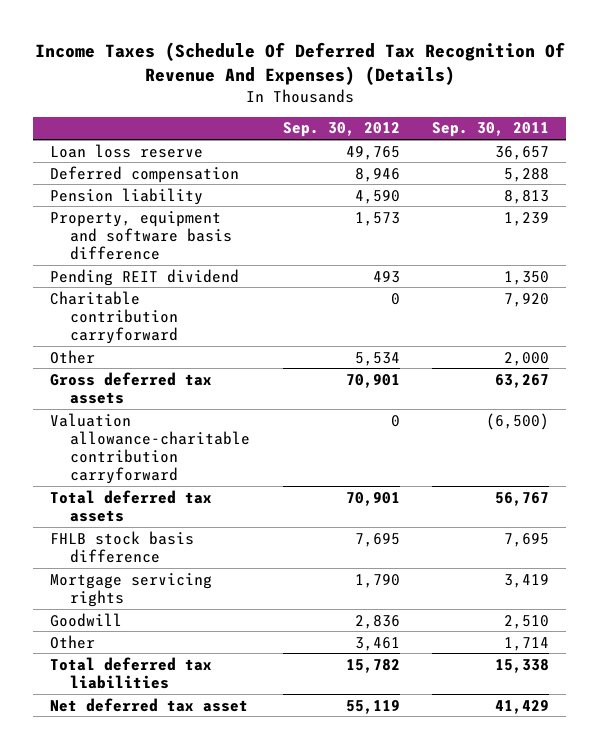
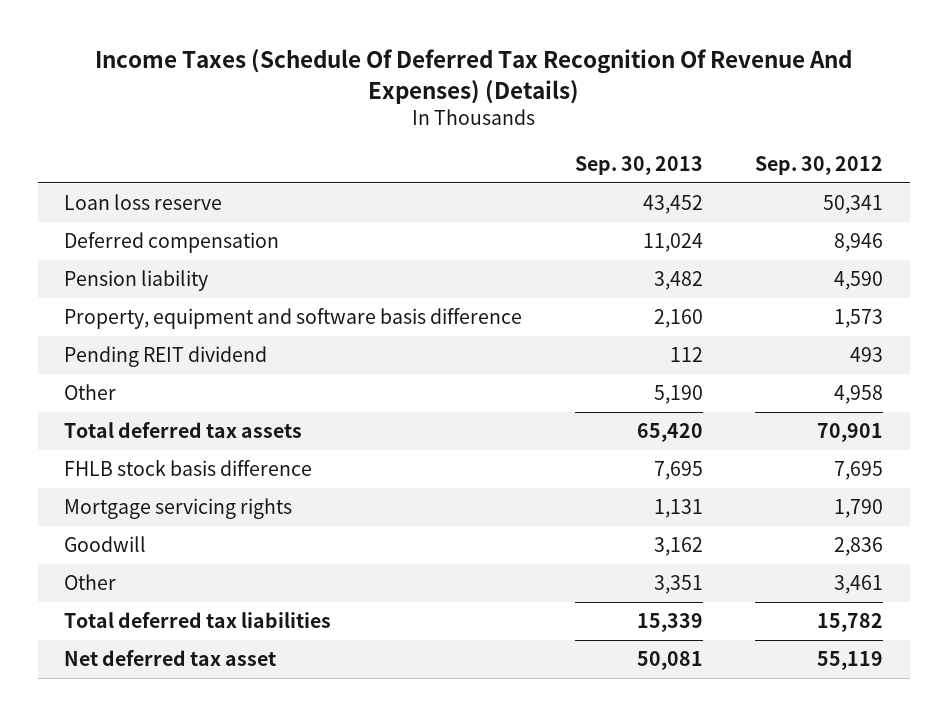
[432,122,550,138] Sep. 30, 2011 -> none
none -> [574,155,703,175] Sep. 30, 2013
[345,145,400,160] 49,765 -> [823,195,884,215] 50,341
[49,290,178,345] Charitable contribution carryforward -> none
[49,371,212,404] Gross deferred tax assets -> none
[49,412,250,485] Valuation allowance-charitable contribution carryforward -> none
[354,351,400,366] 5,534 -> [834,385,884,405] 4,958

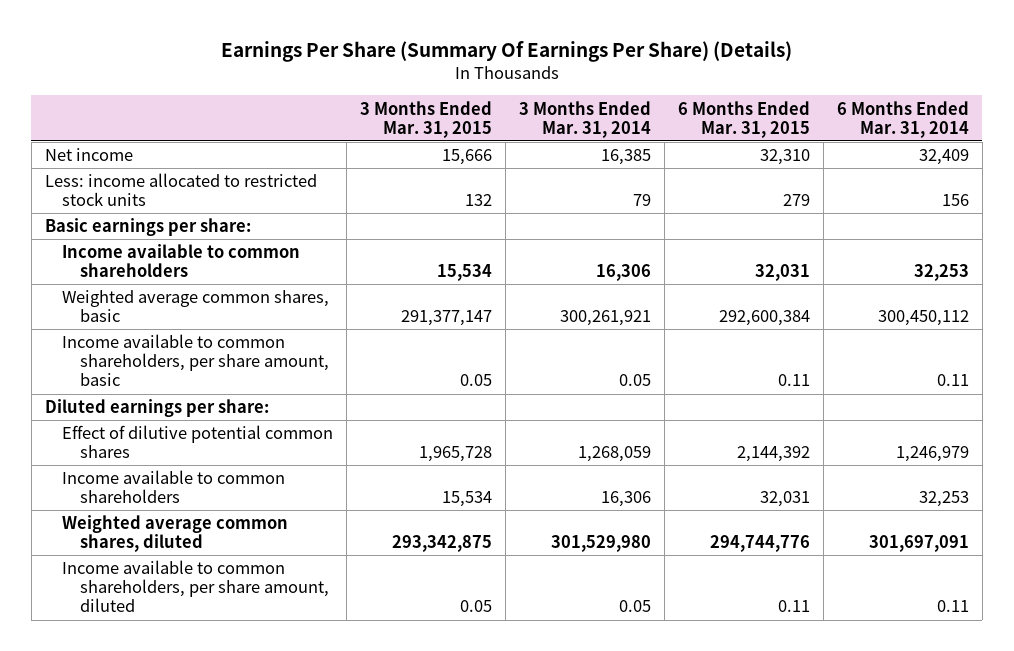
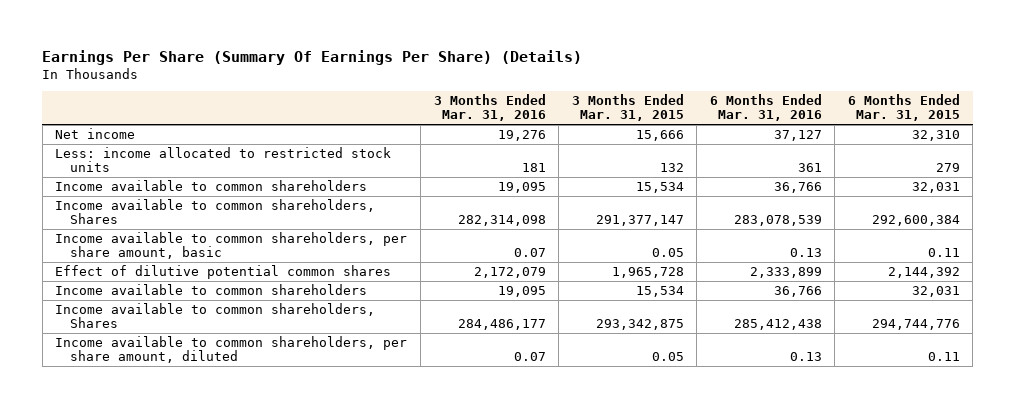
[518,100,651,138] 3 Months Ended Mar. 31, 2014 -> none
[836,100,969,138] 6 Months Ended Mar. 31, 2014 -> none
none -> [433,93,546,122] 3 Months Ended Mar. 31, 2016
none -> [709,93,822,122] 6 Months Ended Mar. 31, 2016
[44,218,251,237] Basic earnings per share: -> none
[62,290,330,323] Weighted average common shares, basic -> [55,198,376,225] Income available to common shareholders, Shares
[44,399,269,418] Diluted earnings per share: -> none
[62,515,289,553] Weighted average common shares, diluted -> [55,302,376,329] Income available to common shareholders, Shares

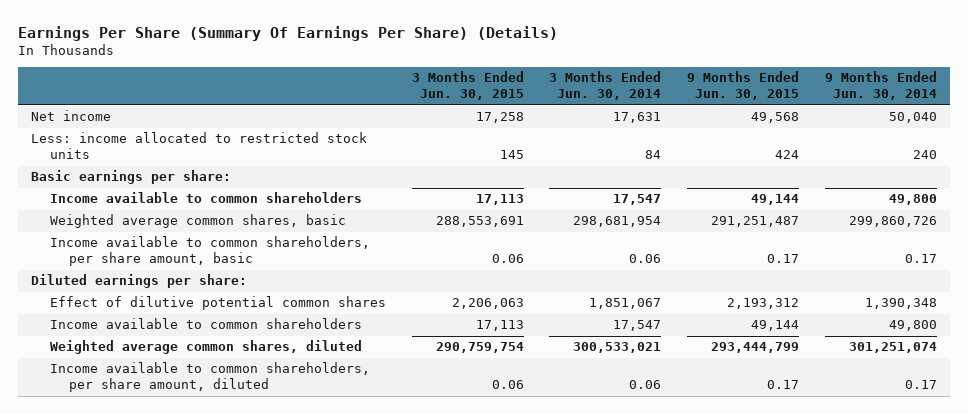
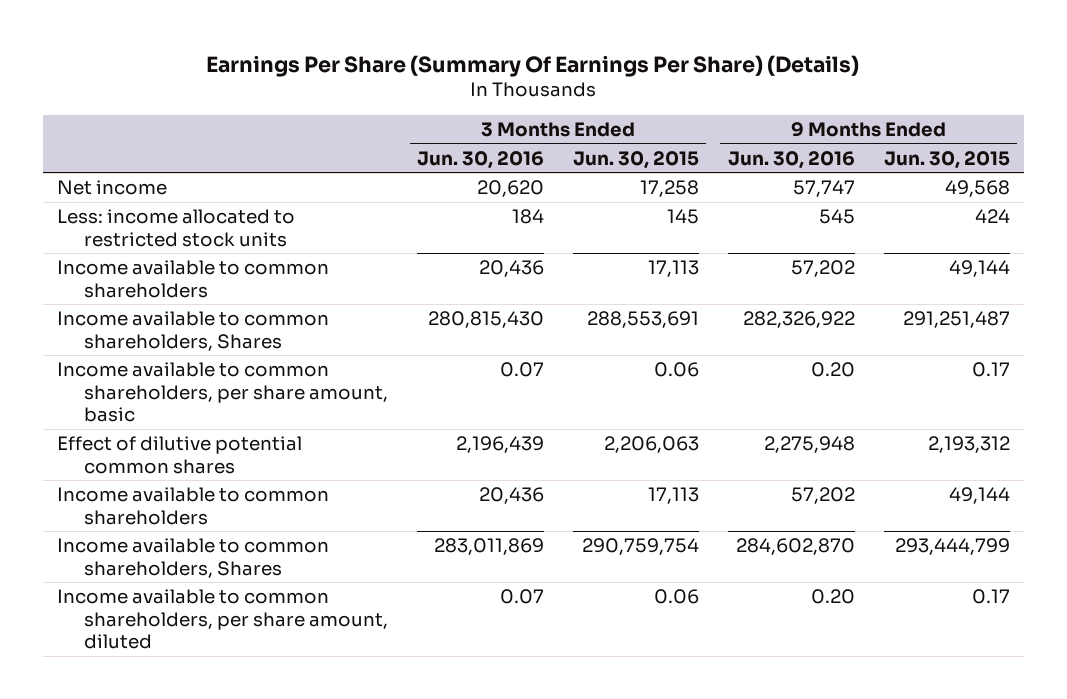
[549,71,662,101] 3 Months Ended Jun. 30, 2014 -> none
[824,71,937,101] 9 Months Ended Jun. 30, 2014 -> none
none -> [416,150,544,169] Jun. 30, 2016
none -> [727,150,855,169] Jun. 30, 2016
[31,170,232,185] Basic earnings per share: -> none
[50,214,347,229] Weighted average common shares, basic -> [57,311,330,351] Income available to common shareholders, Shares
[31,274,248,289] Diluted earnings per share: -> none
[50,340,363,355] Weighted average common shares, diluted -> [57,538,330,578] Income available to common shareholders, Shares

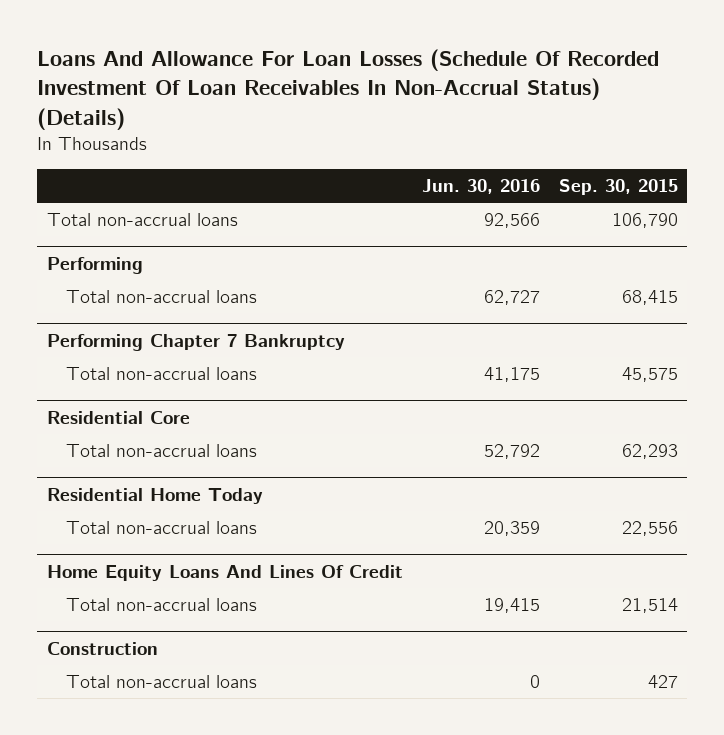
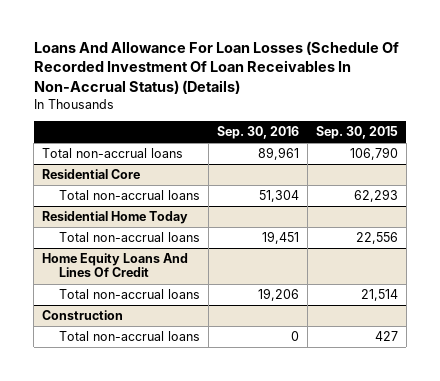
[421,178,540,194] Jun. 30, 2016 -> none
none -> [216,126,299,140] Sep. 30, 2016
[46,257,143,275] Performing -> none
[65,290,257,304] Total non-accrual loans -> none
[46,334,345,352] Performing Chapter 7 Bankruptcy -> none
[65,367,257,381] Total non-accrual loans -> none

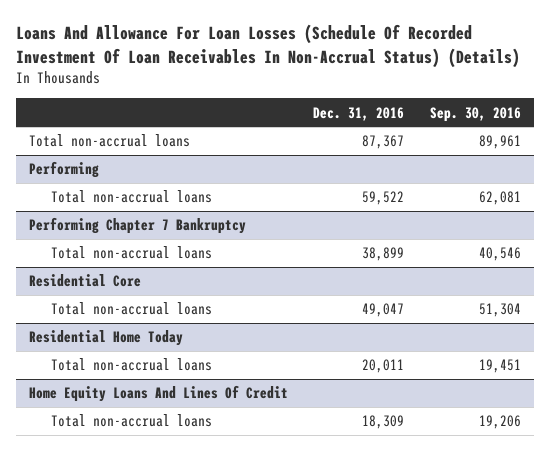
[315,126,398,140] Sep. 30, 2015 -> none
none -> [313,106,405,121] Dec. 31, 2016
none -> [28,161,99,179] Performing
none -> [50,190,212,204] Total non-accrual loans
none -> [28,217,246,235] Performing Chapter 7 Bankruptcy
none -> [50,246,212,260] Total non-accrual loans
[42,310,124,321] Construction -> none
[58,331,200,342] Total non-accrual loans -> none

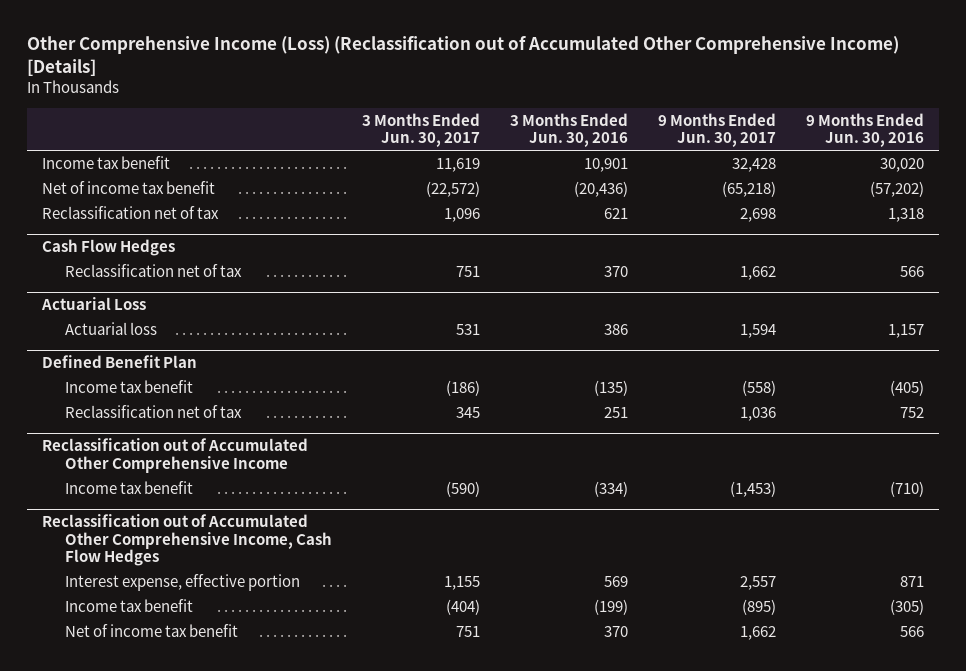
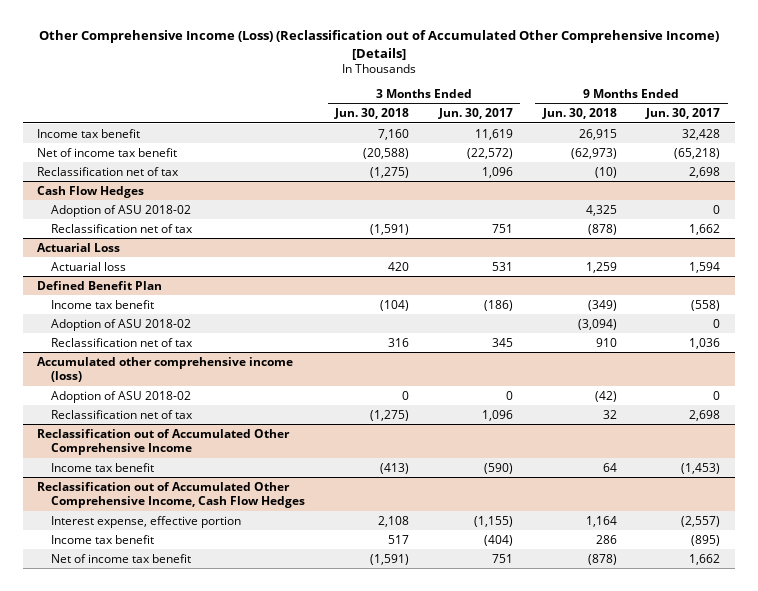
[510,113,629,148] 3 Months Ended Jun. 30, 2016 -> none
[806,113,925,148] 9 Months Ended Jun. 30, 2016 -> none
none -> [334,108,410,120] Jun. 30, 2018
none -> [541,108,617,120] Jun. 30, 2018
none -> [51,204,192,217] Adoption of ASU 2018-02
none -> [51,318,192,331] Adoption of ASU 2018-02
none -> [37,356,294,383] Accumulated other comprehensive income (loss)
none -> [51,390,192,403] Adoption of ASU 2018-02
none -> [51,409,194,419] Reclassification net of tax
[443,575,480,590] 1,155 -> [473,515,513,527] (1,155)
[740,575,777,590] 2,557 -> [681,515,721,527] (2,557)

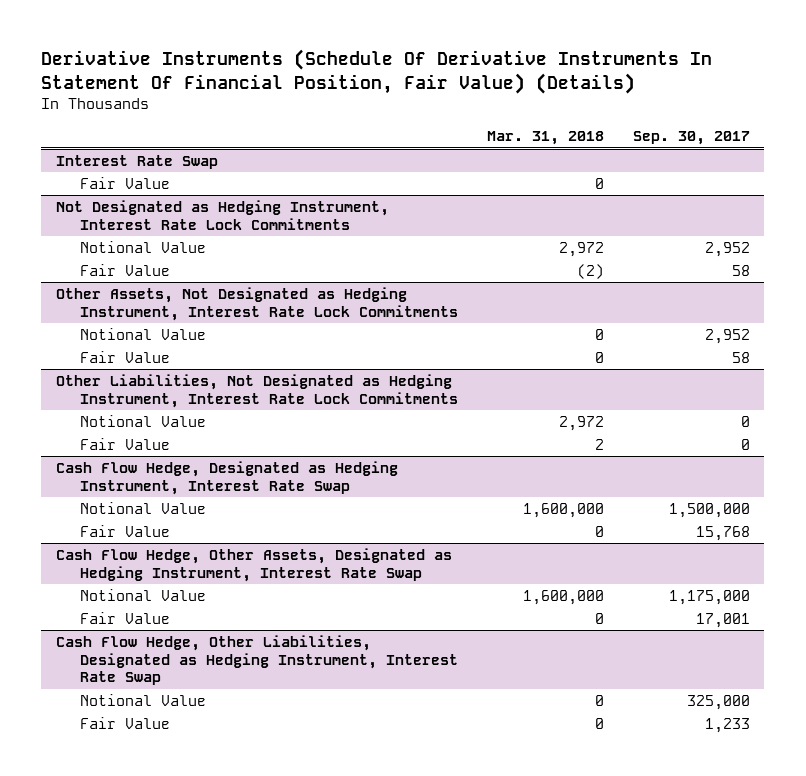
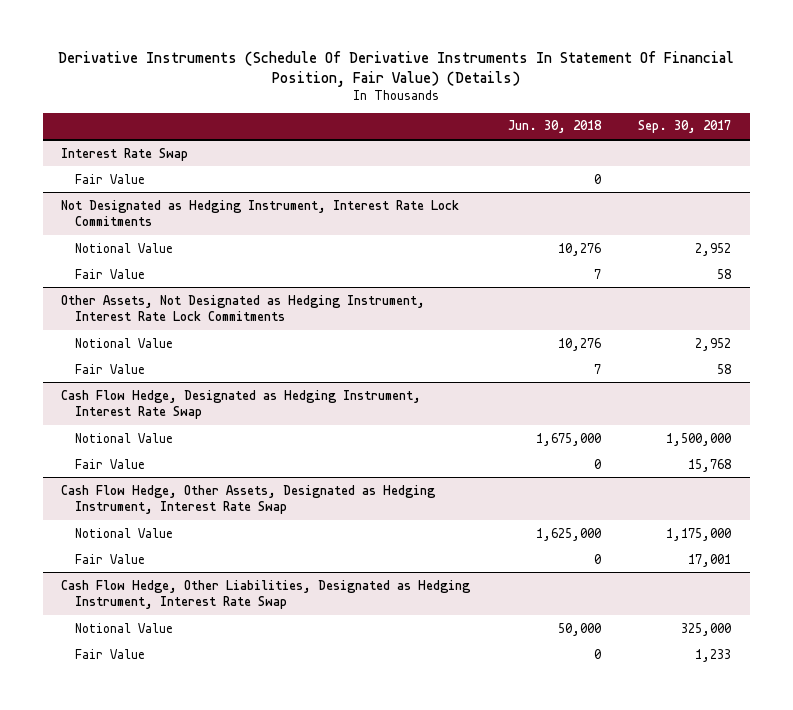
[486,131,604,146] Mar. 31, 2018 -> none
none -> [507,120,602,134] Jun. 30, 2018
[55,373,458,408] Other Liabilities, Not Designated as Hedging Instrument, Interest Rate Lock Commitments -> none
[79,414,206,427] Notional Value -> none
[79,437,170,450] Fair Value -> none

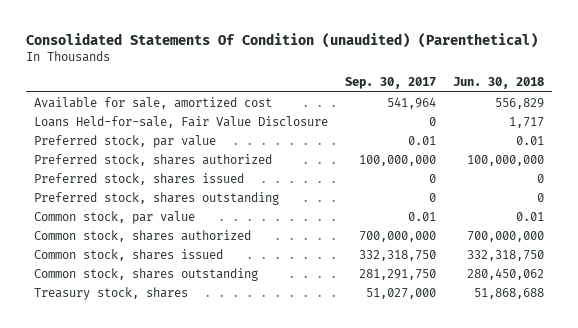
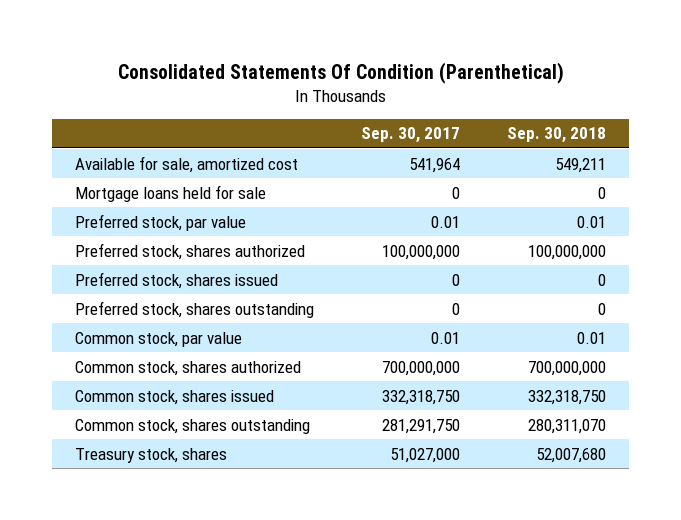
[26,32,539,48] Consolidated Statements Of Condition (unaudited) (Parenthetical) -> [117,61,564,84] Consolidated Statements Of Condition (Parenthetical)
[452,77,544,90] Jun. 30, 2018 -> none
none -> [506,127,606,144] Sep. 30, 2018
[34,115,329,128] Loans Held-for-sale, Fair Value Disclosure -> [75,184,267,202] Mortgage loans held for sale

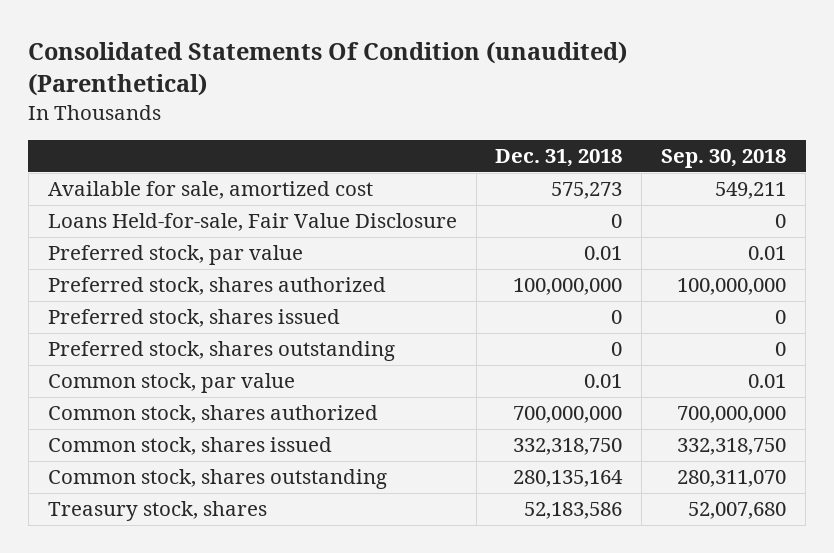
[117,61,564,84] Consolidated Statements Of Condition (Parenthetical) -> [28,41,628,97] Consolidated Statements Of Condition (unaudited) (Parenthetical)
[361,127,461,144] Sep. 30, 2017 -> none
none -> [495,149,623,168] Dec. 31, 2018
[75,184,267,202] Mortgage loans held for sale -> [47,213,457,232] Loans Held-for-sale, Fair Value Disclosure

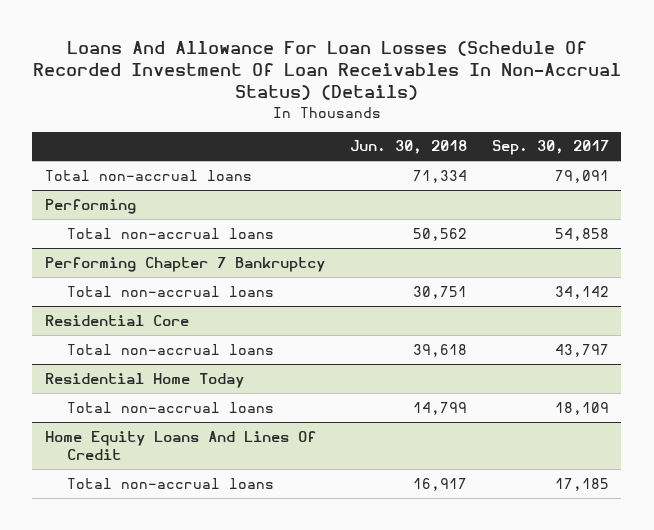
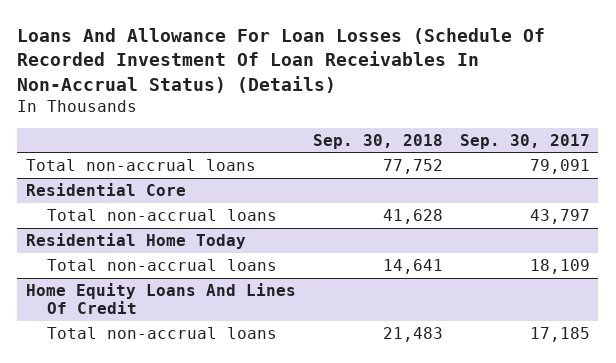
[349,140,467,155] Jun. 30, 2018 -> none
none -> [312,133,443,149] Sep. 30, 2018
[44,198,136,214] Performing -> none
[66,227,274,239] Total non-accrual loans -> none
[44,256,325,272] Performing Chapter 7 Bankruptcy -> none
[66,285,274,297] Total non-accrual loans -> none

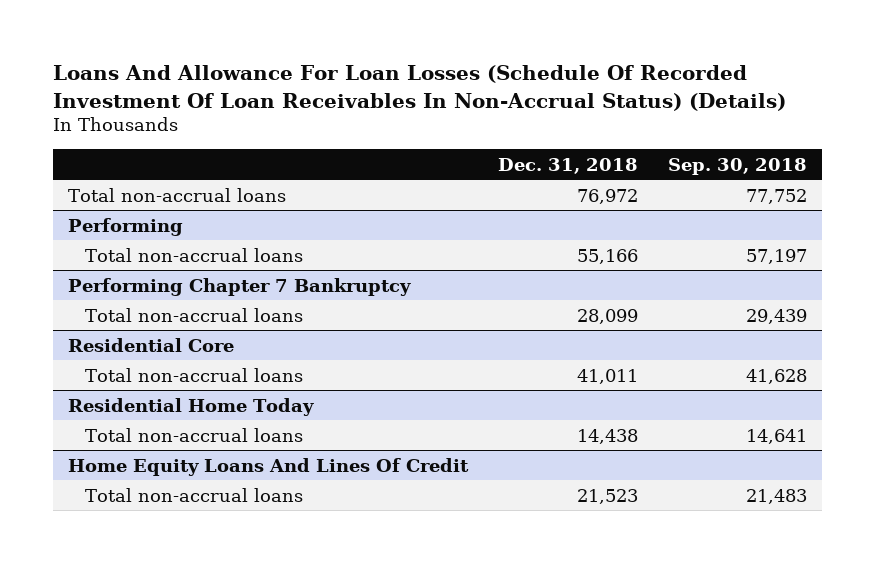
[459,133,590,149] Sep. 30, 2017 -> none
none -> [497,157,638,174] Dec. 31, 2018
none -> [68,217,184,236] Performing
none -> [84,247,303,262] Total non-accrual loans
none -> [68,277,412,296] Performing Chapter 7 Bankruptcy
none -> [84,307,303,322] Total non-accrual loans

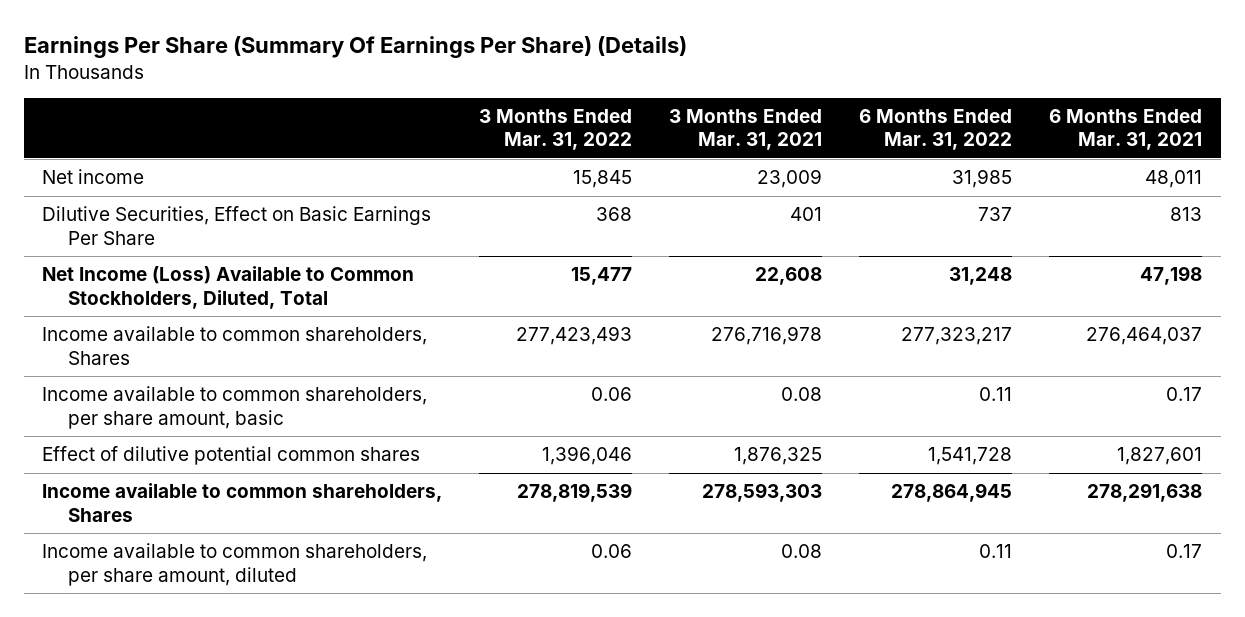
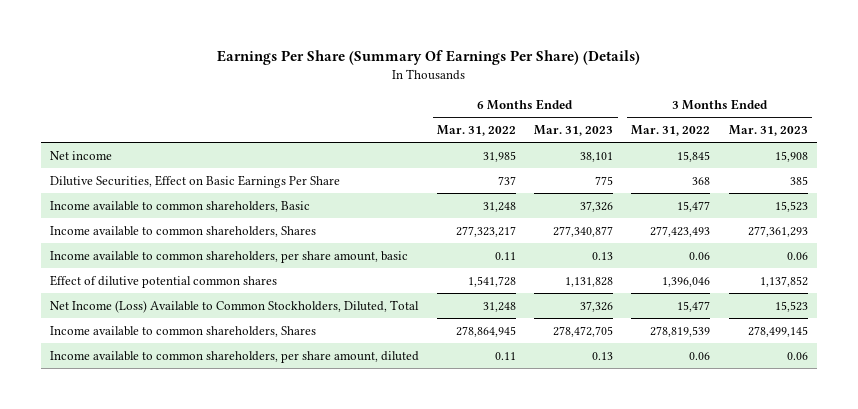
[669,108,823,151] 3 Months Ended Mar. 31, 2021 -> none
[1049,108,1203,151] 6 Months Ended Mar. 31, 2021 -> none
none -> [534,124,614,136] Mar. 31, 2023
none -> [728,124,808,136] Mar. 31, 2023
none -> [50,200,311,212] Income available to common shareholders, Basic
[42,266,415,309] Net Income (Loss) Available to Common Stockholders, Diluted, Total -> [50,299,420,313] Net Income (Loss) Available to Common Stockholders, Diluted, Total

